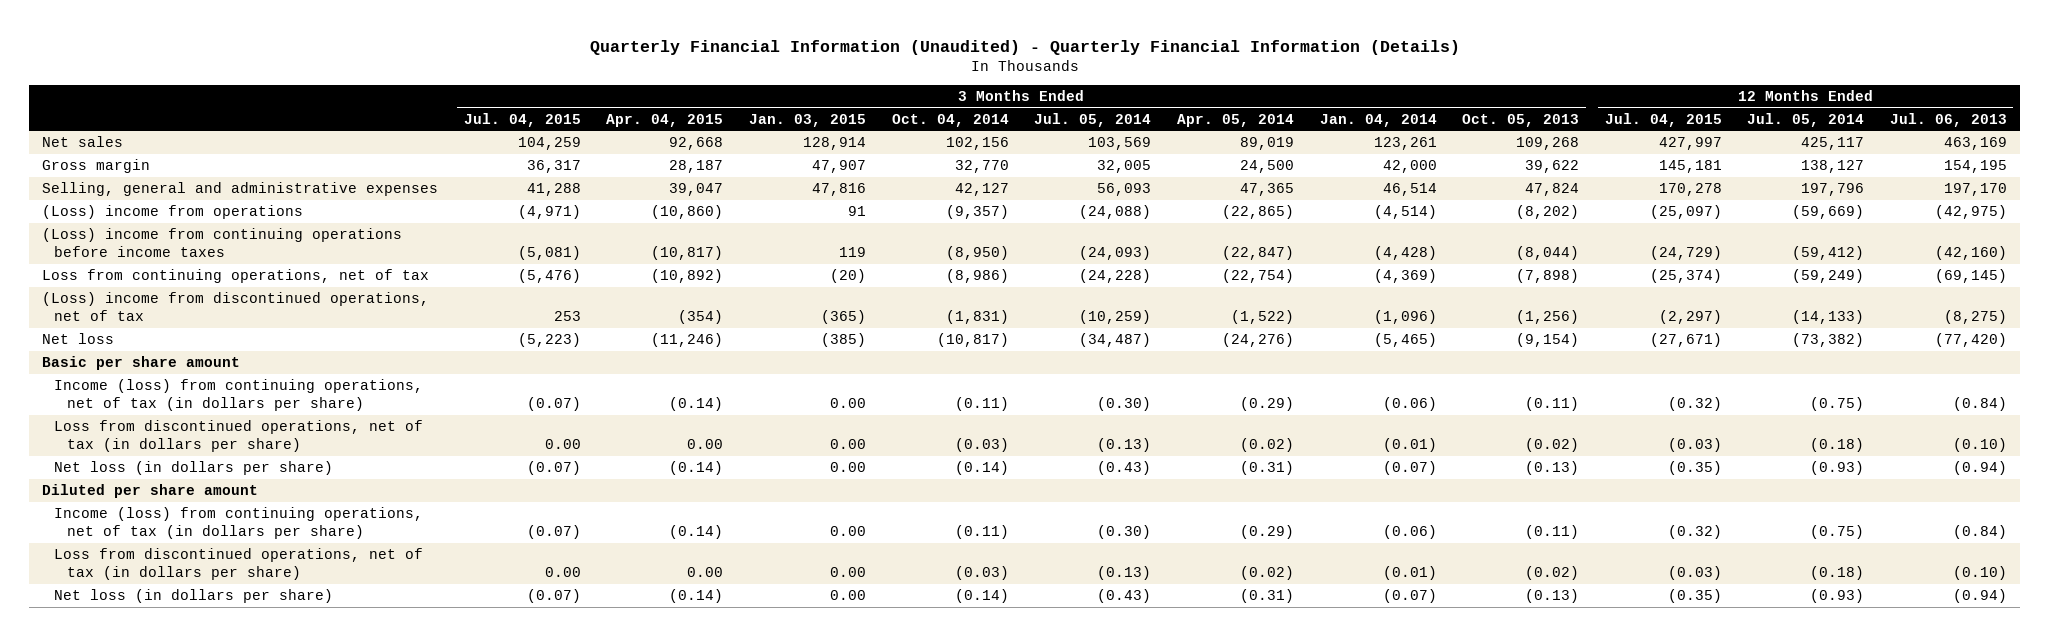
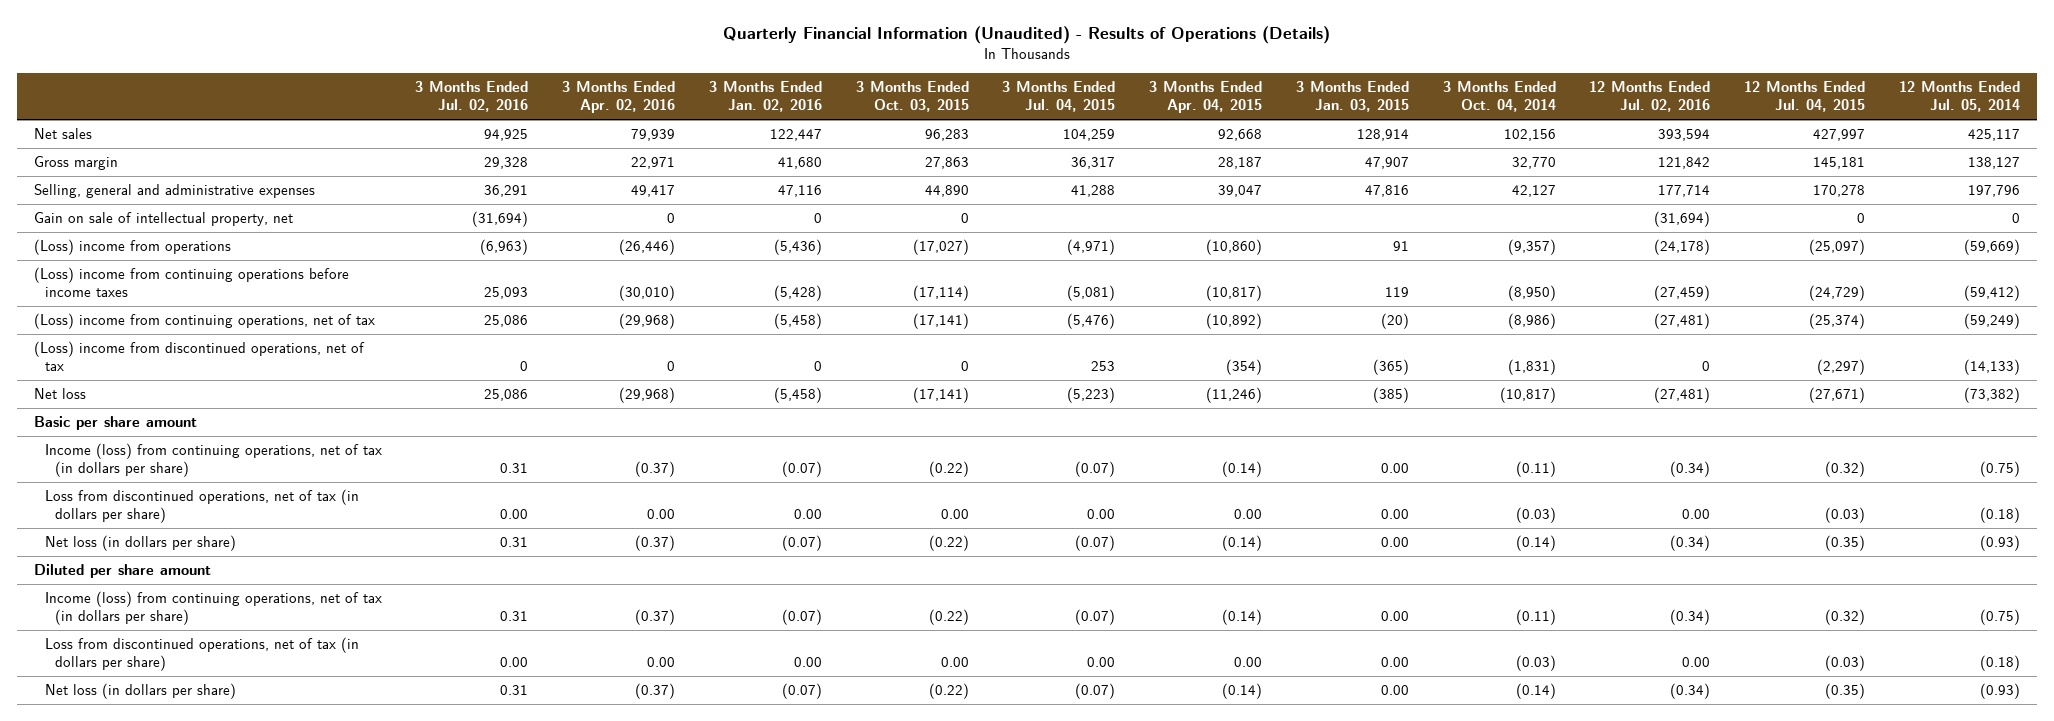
[589,39,1460,55] Quarterly Financial Information (Unaudited) - Quarterly Financial Information (Details) -> [722,26,1330,45] Quarterly Financial Information (Unaudited) - Results of Operations (Details)
[1034,112,1152,127] Jul. 05, 2014 -> none
[1176,113,1294,127] Apr. 05, 2014 -> none
[1319,113,1437,127] Jan. 04, 2014 -> none
[1462,113,1580,127] Oct. 05, 2013 -> none
[1889,112,2007,127] Jul. 06, 2013 -> none
none -> [415,81,529,113] 3 Months Ended Jul. 02, 2016
none -> [562,81,676,114] 3 Months Ended Apr. 02, 2016
none -> [708,81,822,113] 3 Months Ended Jan. 02, 2016
none -> [855,81,969,113] 3 Months Ended Oct. 03, 2015
none -> [1589,81,1711,113] 12 Months Ended Jul. 02, 2016
none -> [33,211,293,226] Gain on sale of intellectual property, net
[42,268,430,283] Loss from continuing operations, net of tax -> [33,312,375,329] (Loss) income from continuing operations, net of tax

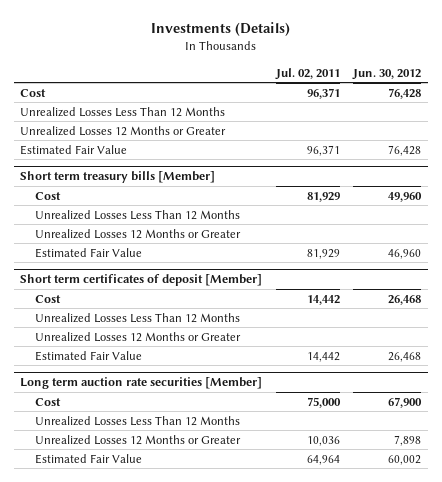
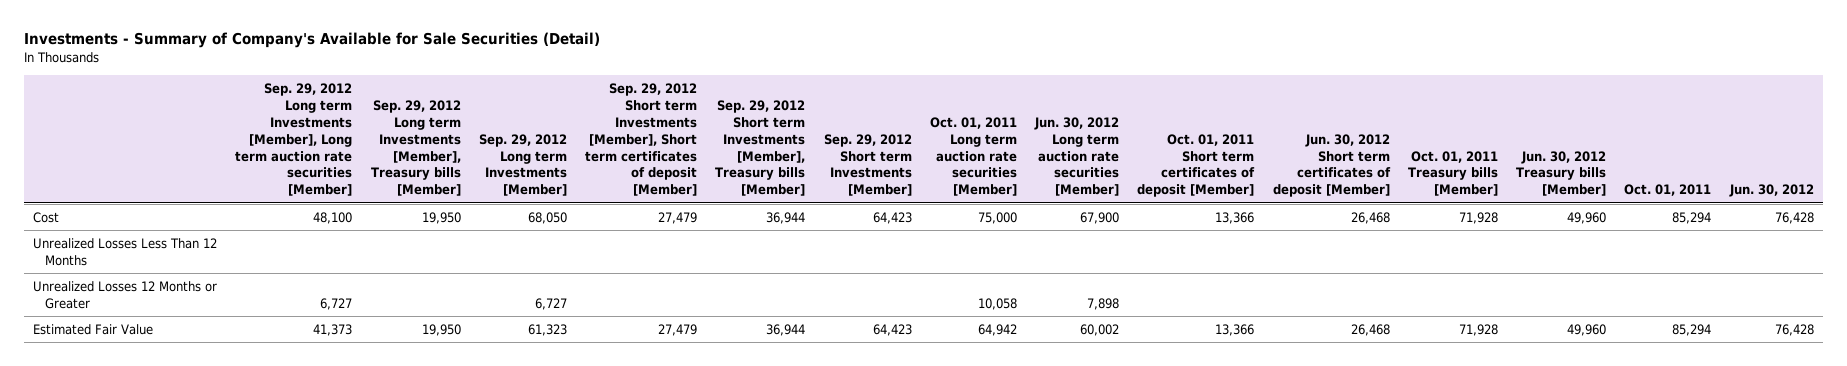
[150,22,290,37] Investments (Details) -> [23,32,600,49] Investments - Summary of Company's Available for Sale Securities (Detail)
[274,67,340,80] Jul. 02, 2011 -> none
none -> [235,83,353,197] Sep. 29, 2012 Long term Investments [Member], Long term auction rate securities [Member]
none -> [370,99,461,197] Sep. 29, 2012 Long term Investments [Member], Treasury bills [Member]
none -> [478,133,567,197] Sep. 29, 2012 Long term Investments [Member]
none -> [585,83,698,197] Sep. 29, 2012 Short term Investments [Member], Short term certificates of deposit [Member]
none -> [715,99,806,197] Sep. 29, 2012 Short term Investments [Member], Treasury bills [Member]
none -> [823,133,912,197] Sep. 29, 2012 Short term Investments [Member]
none -> [929,116,1017,197] Oct. 01, 2011 Long term auction rate securities [Member]
none -> [1034,116,1120,197] Jun. 30, 2012 Long term auction rate securities [Member]
none -> [1137,133,1256,198] Oct. 01, 2011 Short term certificates of deposit [Member]
none -> [1272,133,1391,198] Jun. 30, 2012 Short term certificates of deposit [Member]
none -> [1407,150,1498,197] Oct. 01, 2011 Treasury bills [Member]
none -> [1516,150,1607,197] Jun. 30, 2012 Treasury bills [Member]
none -> [1624,184,1712,197] Oct. 01, 2011
[20,171,216,184] Short term treasury bills [Member] -> none
[34,191,61,200] Cost -> none
[34,209,240,220] Unrealized Losses Less Than 12 Months -> none
[34,228,241,239] Unrealized Losses 12 Months or Greater -> none
[34,247,142,258] Estimated Fair Value -> none
[20,274,263,287] Short term certificates of deposit [Member] -> none
[34,294,61,303] Cost -> none
[34,312,240,323] Unrealized Losses Less Than 12 Months -> none
[34,331,241,342] Unrealized Losses 12 Months or Greater -> none
[34,350,142,361] Estimated Fair Value -> none
[20,377,263,390] Long term auction rate securities [Member] -> none
[34,397,61,406] Cost -> none
[34,415,240,426] Unrealized Losses Less Than 12 Months -> none
[34,434,241,445] Unrealized Losses 12 Months or Greater -> none
[34,453,142,464] Estimated Fair Value -> none

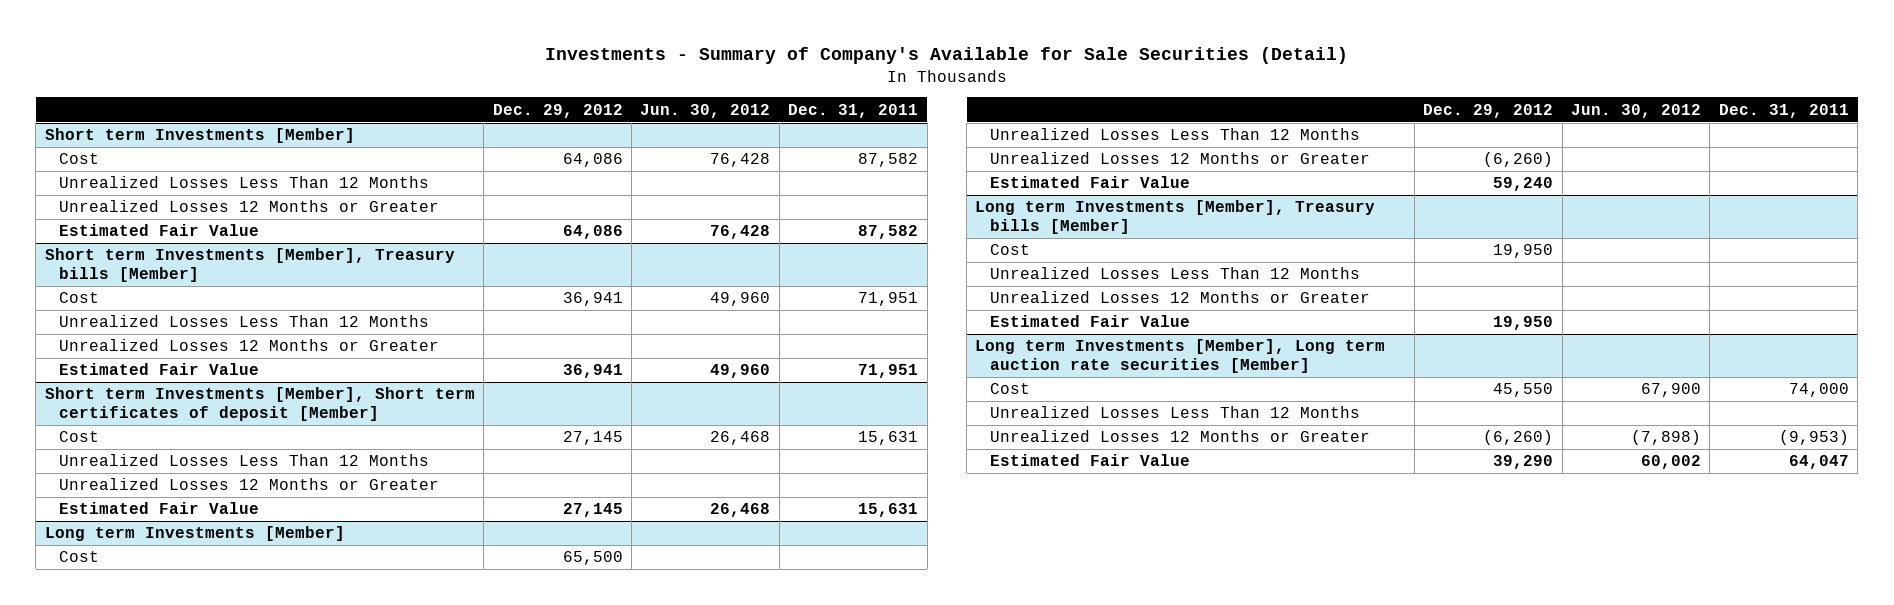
[235,83,353,197] Sep. 29, 2012 Long term Investments [Member], Long term auction rate securities [Member] -> none
[370,99,461,197] Sep. 29, 2012 Long term Investments [Member], Treasury bills [Member] -> none
[478,133,567,197] Sep. 29, 2012 Long term Investments [Member] -> none
[585,83,698,197] Sep. 29, 2012 Short term Investments [Member], Short term certificates of deposit [Member] -> none
[715,99,806,197] Sep. 29, 2012 Short term Investments [Member], Treasury bills [Member] -> none
[823,133,912,197] Sep. 29, 2012 Short term Investments [Member] -> none
[929,116,1017,197] Oct. 01, 2011 Long term auction rate securities [Member] -> none
[1034,116,1120,197] Jun. 30, 2012 Long term auction rate securities [Member] -> none
[1137,133,1256,198] Oct. 01, 2011 Short term certificates of deposit [Member] -> none
[1272,133,1391,198] Jun. 30, 2012 Short term certificates of deposit [Member] -> none
[1407,150,1498,197] Oct. 01, 2011 Treasury bills [Member] -> none
[1516,150,1607,197] Jun. 30, 2012 Treasury bills [Member] -> none
[1624,184,1712,197] Oct. 01, 2011 -> none
none -> [492,103,623,118] Dec. 29, 2012
none -> [788,103,919,118] Dec. 31, 2011
none -> [44,128,355,144] Short term Investments [Member]
none -> [44,248,455,283] Short term Investments [Member], Treasury bills [Member]
none -> [59,292,100,304] Cost
none -> [59,315,430,328] Unrealized Losses Less Than 12 Months
none -> [59,339,440,352] Unrealized Losses 12 Months or Greater
none -> [59,363,260,376] Estimated Fair Value
none -> [44,387,475,422] Short term Investments [Member], Short term certificates of deposit [Member]
none -> [59,431,100,443] Cost
none -> [59,454,430,467] Unrealized Losses Less Than 12 Months
none -> [59,478,440,491] Unrealized Losses 12 Months or Greater
none -> [59,502,260,515] Estimated Fair Value
none -> [44,526,345,542] Long term Investments [Member]
none -> [59,551,100,563] Cost
none -> [990,128,1361,141] Unrealized Losses Less Than 12 Months
none -> [990,152,1371,165] Unrealized Losses 12 Months or Greater
none -> [990,176,1191,189] Estimated Fair Value
none -> [975,200,1376,235] Long term Investments [Member], Treasury bills [Member]
none -> [990,244,1031,256] Cost
none -> [990,267,1361,280] Unrealized Losses Less Than 12 Months
none -> [990,291,1371,304] Unrealized Losses 12 Months or Greater
none -> [990,315,1191,328] Estimated Fair Value
none -> [975,339,1386,374] Long term Investments [Member], Long term auction rate securities [Member]
none -> [990,383,1031,395] Cost
none -> [990,406,1361,419] Unrealized Losses Less Than 12 Months
none -> [990,430,1371,443] Unrealized Losses 12 Months or Greater
none -> [990,454,1191,467] Estimated Fair Value

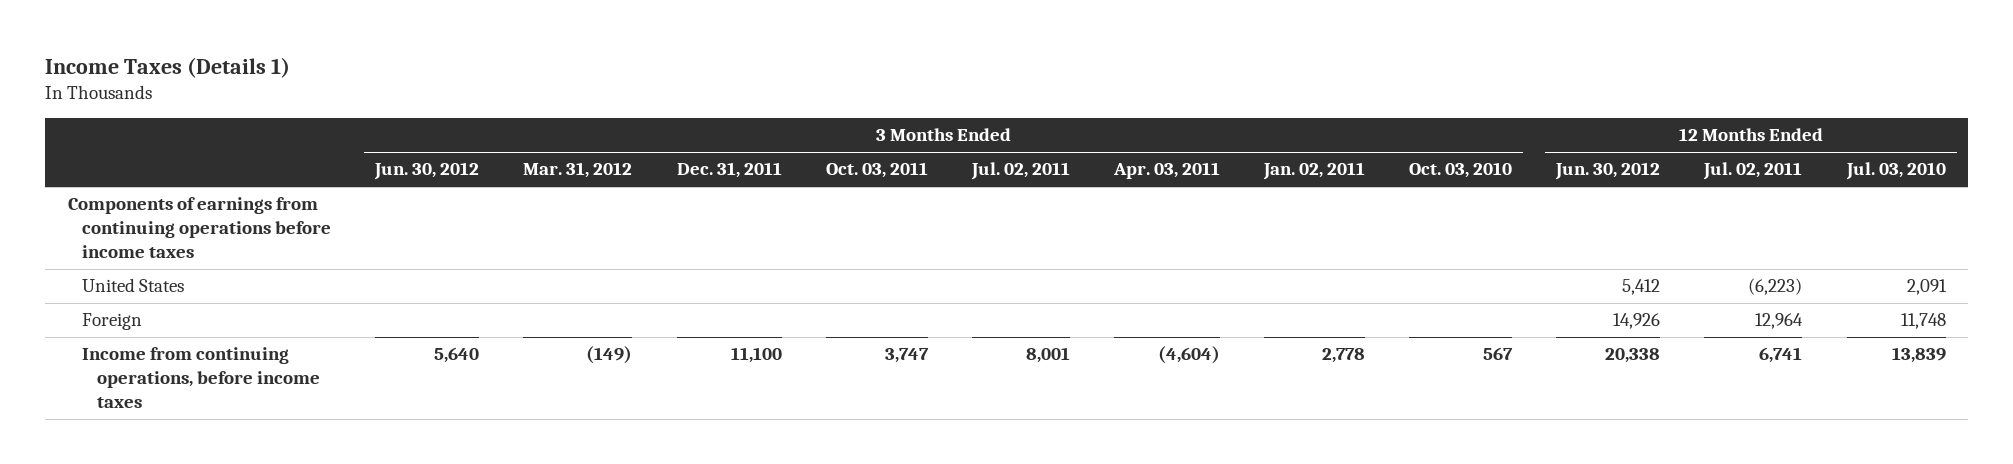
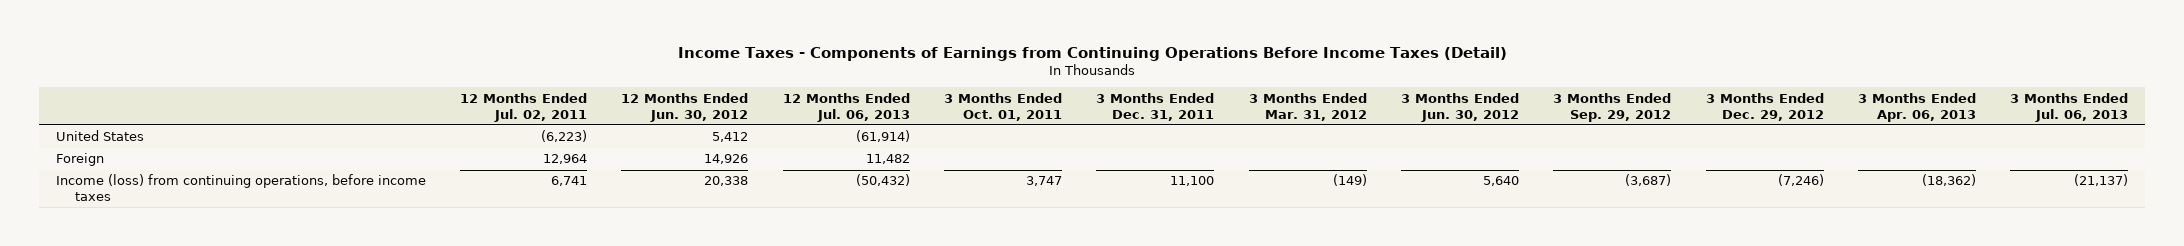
[45,57,291,79] Income Taxes (Details 1) -> [677,47,1507,62] Income Taxes - Components of Earnings from Continuing Operations Before Income Taxes (Detail)
[825,162,928,179] Oct. 03, 2011 -> none
[970,162,1070,181] Jul. 02, 2011 -> none
[1112,162,1220,180] Apr. 03, 2011 -> none
[1263,162,1366,181] Jan. 02, 2011 -> none
[1409,162,1513,179] Oct. 03, 2010 -> none
[1845,162,1946,181] Jul. 03, 2010 -> none
none -> [782,92,910,122] 12 Months Ended Jul. 06, 2013
none -> [943,92,1062,121] 3 Months Ended Oct. 01, 2011
none -> [1553,92,1672,122] 3 Months Ended Sep. 29, 2012
none -> [1705,92,1824,121] 3 Months Ended Dec. 29, 2012
none -> [1857,92,1976,122] 3 Months Ended Apr. 06, 2013
none -> [2010,92,2129,122] 3 Months Ended Jul. 06, 2013
[67,197,332,259] Components of earnings from continuing operations before income taxes -> none
[82,347,320,409] Income from continuing operations, before income taxes -> [55,174,426,202] Income (loss) from continuing operations, before income taxes

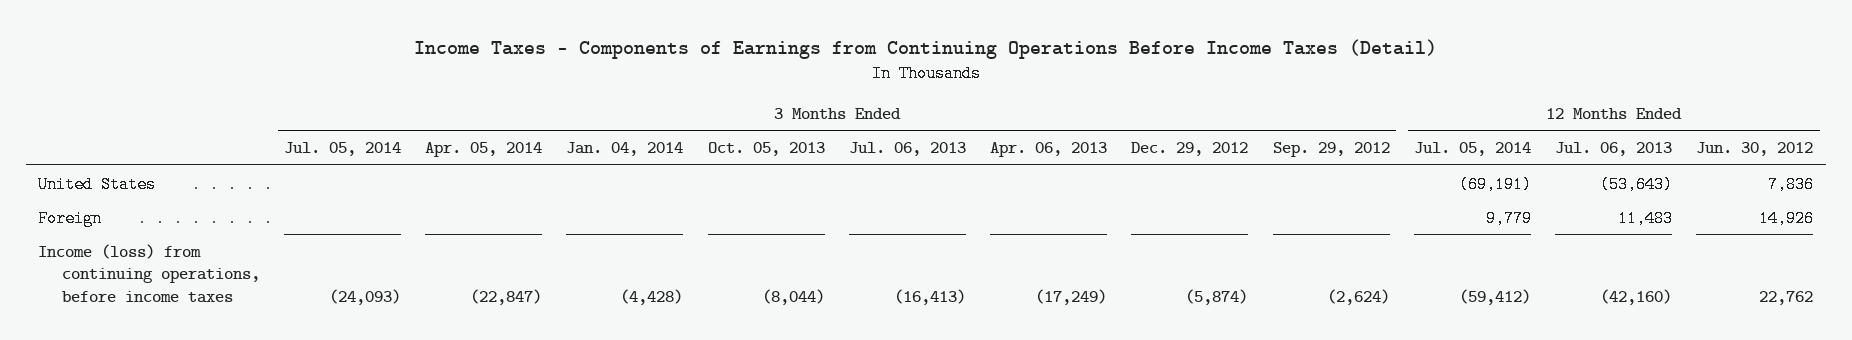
[459,92,587,122] 12 Months Ended Jul. 02, 2011 -> none
[943,92,1062,121] 3 Months Ended Oct. 01, 2011 -> none
[1096,92,1215,121] 3 Months Ended Dec. 31, 2011 -> none
[1248,92,1367,121] 3 Months Ended Mar. 31, 2012 -> none
[1400,92,1519,122] 3 Months Ended Jun. 30, 2012 -> none
none -> [283,142,401,157] Jul. 05, 2014
none -> [425,142,543,158] Apr. 05, 2014
none -> [566,142,684,157] Jan. 04, 2014
none -> [707,142,825,157] Oct. 05, 2013
none -> [1413,142,1531,157] Jul. 05, 2014
[712,132,749,143] 5,412 -> [1768,175,1815,193] 7,836
[855,130,910,143] (61,914) -> [1600,175,1674,193] (53,643)
[865,154,910,165] 11,482 -> [1618,209,1674,227] 11,483
[704,176,749,187] 20,338 -> [1759,290,1814,305] 22,762
[855,174,910,187] (50,432) -> [1600,288,1673,305] (42,160)
[1625,174,1672,187] (3,687) -> [1326,288,1390,305] (2,624)
[1777,174,1824,187] (7,246) -> [1185,288,1249,305] (5,874)
[1921,174,1976,187] (18,362) -> [1035,288,1108,305] (17,249)
[2074,174,2129,187] (21,137) -> [893,288,966,305] (16,413)

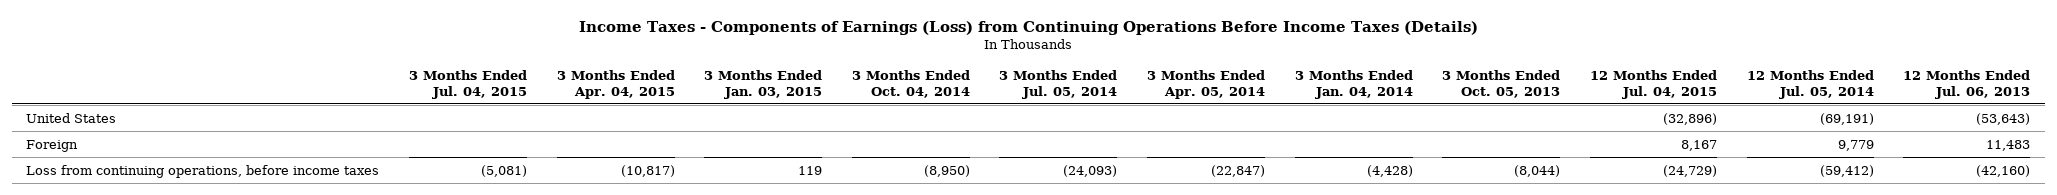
[413,38,1437,59] Income Taxes - Components of Earnings from Continuing Operations Before Income Taxes (Detail) -> [579,20,1479,35] Income Taxes - Components of Earnings (Loss) from Continuing Operations Before Income Taxes (Details)
[848,142,966,157] Jul. 06, 2013 -> none
[990,142,1108,158] Apr. 06, 2013 -> none
[1131,142,1249,157] Dec. 29, 2012 -> none
[1272,142,1390,158] Sep. 29, 2012 -> none
[1696,142,1814,157] Jun. 30, 2012 -> none
none -> [409,69,528,99] 3 Months Ended Jul. 04, 2015
none -> [556,69,675,99] 3 Months Ended Apr. 04, 2015
none -> [704,69,823,99] 3 Months Ended Jan. 03, 2015
none -> [851,69,970,98] 3 Months Ended Oct. 04, 2014
none -> [1589,69,1717,99] 12 Months Ended Jul. 04, 2015
[38,243,260,303] Income (loss) from continuing operations, before income taxes -> [26,164,380,178] Loss from continuing operations, before income taxes

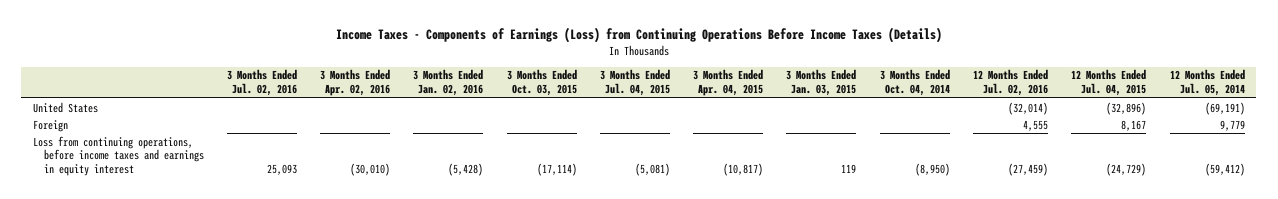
[999,69,1118,99] 3 Months Ended Jul. 05, 2014 -> none
[1147,69,1266,99] 3 Months Ended Apr. 05, 2014 -> none
[1294,69,1413,99] 3 Months Ended Jan. 04, 2014 -> none
[1442,69,1561,98] 3 Months Ended Oct. 05, 2013 -> none
[1903,69,2031,99] 12 Months Ended Jul. 06, 2013 -> none
none -> [226,69,297,97] 3 Months Ended Jul. 02, 2016
none -> [320,69,391,97] 3 Months Ended Apr. 02, 2016
none -> [413,69,484,97] 3 Months Ended Jan. 02, 2016
none -> [506,69,577,97] 3 Months Ended Oct. 03, 2015
none -> [973,69,1049,97] 12 Months Ended Jul. 02, 2016
[26,164,380,178] Loss from continuing operations, before income taxes -> [33,135,204,177] Loss from continuing operations, before income taxes and earnings in equity interest

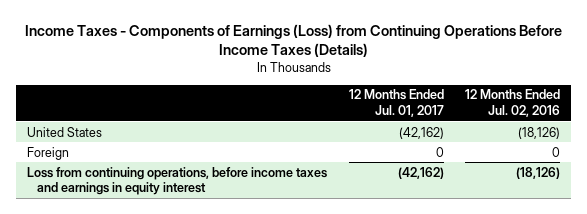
[226,69,297,97] 3 Months Ended Jul. 02, 2016 -> none
[320,69,391,97] 3 Months Ended Apr. 02, 2016 -> none
[413,69,484,97] 3 Months Ended Jan. 02, 2016 -> none
[506,69,577,97] 3 Months Ended Oct. 03, 2015 -> none
[599,69,670,97] 3 Months Ended Jul. 04, 2015 -> none
[693,69,764,97] 3 Months Ended Apr. 04, 2015 -> none
[786,69,857,97] 3 Months Ended Jan. 03, 2015 -> none
[879,69,950,97] 3 Months Ended Oct. 04, 2014 -> none
[1071,69,1147,97] 12 Months Ended Jul. 04, 2015 -> none
[1169,69,1245,97] 12 Months Ended Jul. 05, 2014 -> none
none -> [348,89,444,118] 12 Months Ended Jul. 01, 2017
[1008,101,1049,115] (32,014) -> [518,126,561,139] (18,126)
[1023,119,1049,131] 4,555 -> [552,146,561,157] 0
[1008,163,1049,177] (27,459) -> [516,166,561,179] (18,126)

